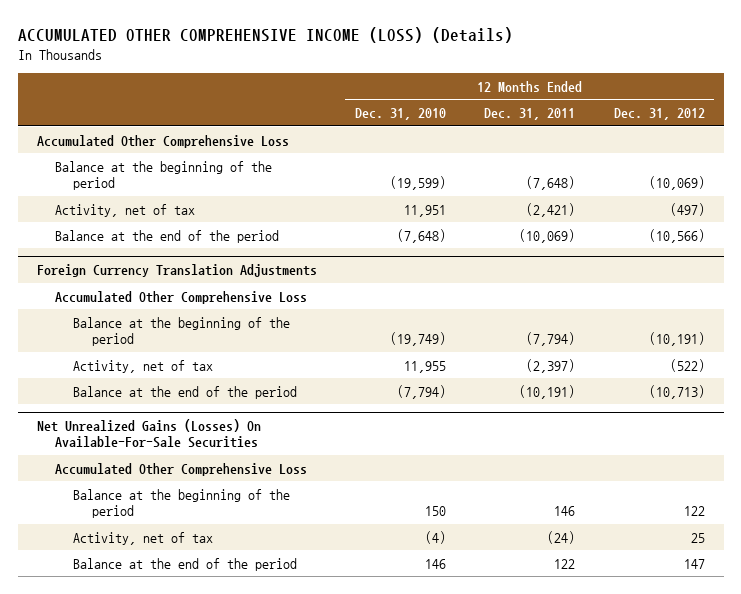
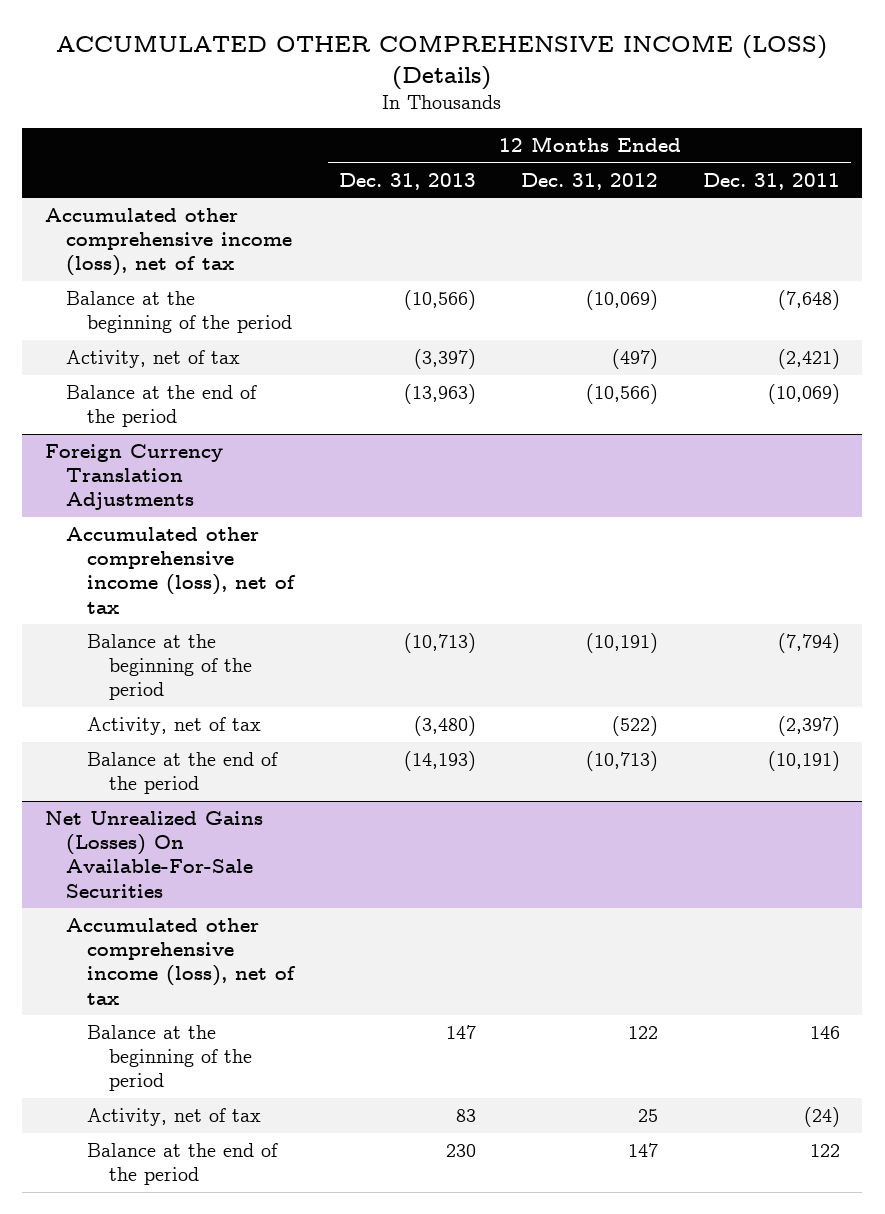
[354,108,446,121] Dec. 31, 2010 -> none
none -> [339,172,477,190] Dec. 31, 2013
[36,134,289,148] Accumulated Other Comprehensive Loss -> [44,208,293,277] Accumulated other comprehensive income (loss), net of tax
[54,290,307,304] Accumulated Other Comprehensive Loss -> [66,527,297,614] Accumulated other comprehensive income (loss), net of tax
[54,462,307,476] Accumulated Other Comprehensive Loss -> [66,918,297,1005] Accumulated other comprehensive income (loss), net of tax

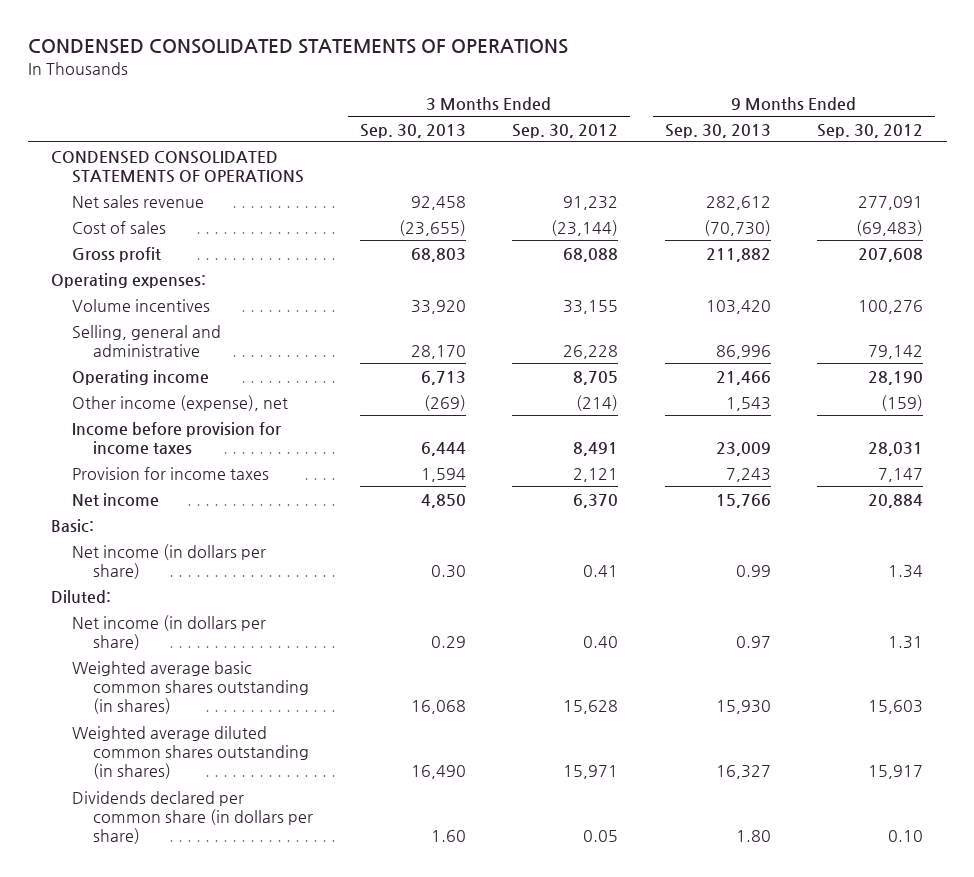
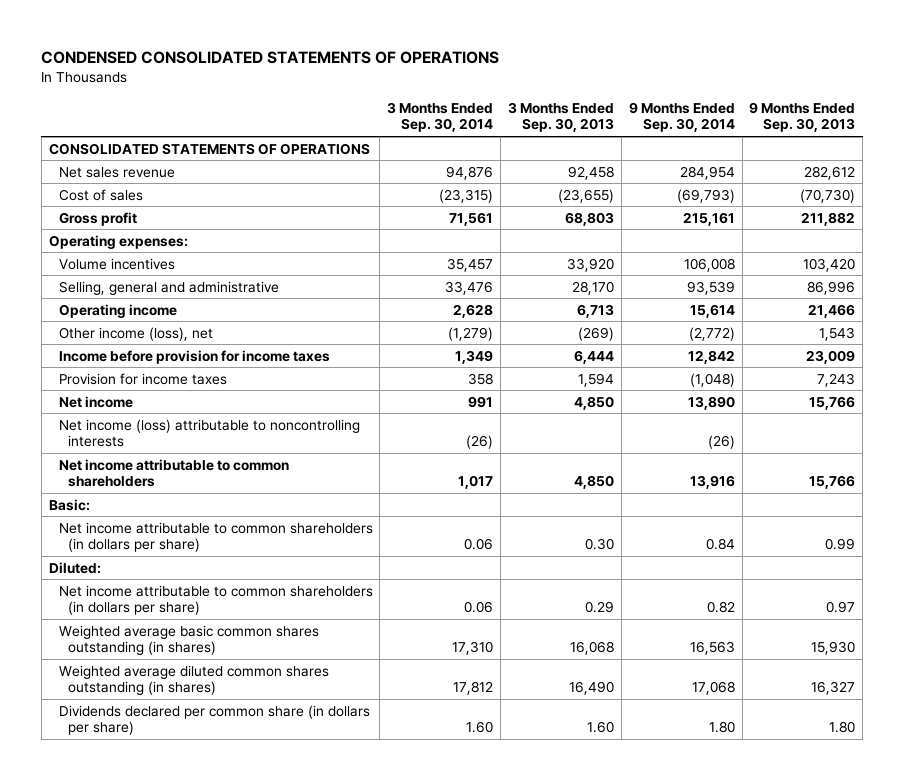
[512,123,619,138] Sep. 30, 2012 -> none
[817,123,924,138] Sep. 30, 2012 -> none
none -> [387,101,494,133] 3 Months Ended Sep. 30, 2014
none -> [628,101,735,133] 9 Months Ended Sep. 30, 2014
[50,150,304,183] CONDENSED CONSOLIDATED STATEMENTS OF OPERATIONS -> [48,142,370,155] CONSOLIDATED STATEMENTS OF OPERATIONS
[71,394,288,411] Other income (expense), net -> [58,326,213,341] Other income (loss), net
none -> [58,418,360,448] Net income (loss) attributable to noncontrolling interests
none -> [58,458,289,488] Net income attributable to common shareholders
[71,543,266,579] Net income (in dollars per share) -> [58,521,373,553] Net income attributable to common shareholders (in dollars per share)
[71,614,266,650] Net income (in dollars per share) -> [58,584,373,616] Net income attributable to common shareholders (in dollars per share)

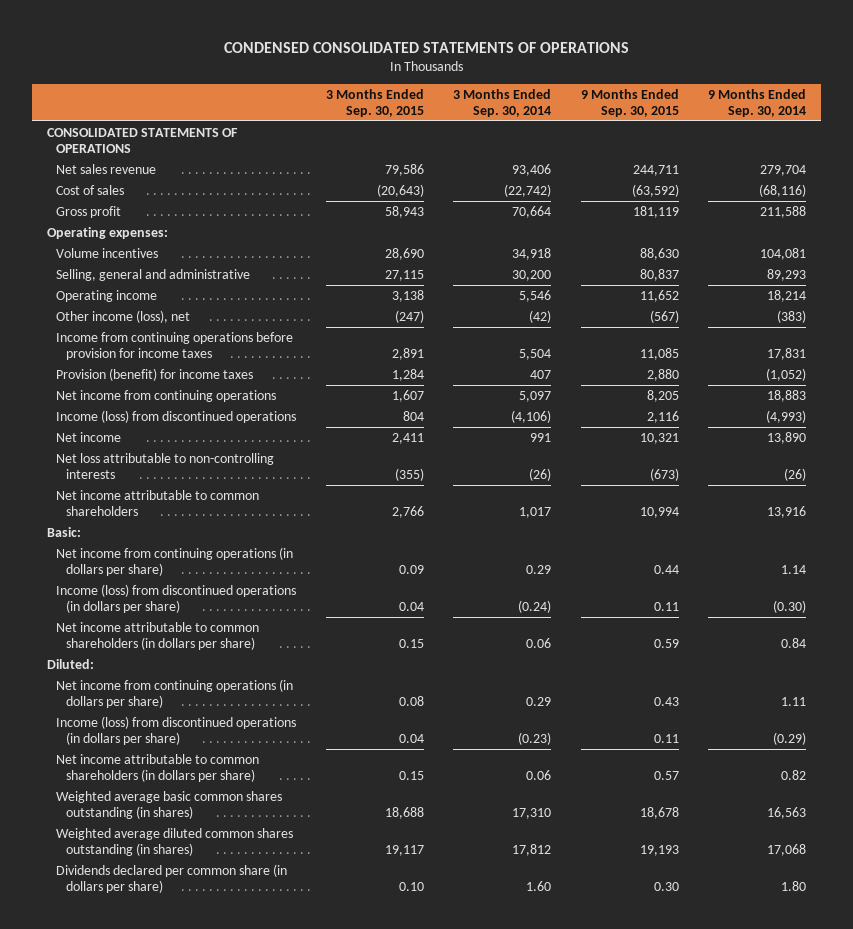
[507,101,614,133] 3 Months Ended Sep. 30, 2013 -> none
[749,101,856,133] 9 Months Ended Sep. 30, 2013 -> none
none -> [325,88,424,117] 3 Months Ended Sep. 30, 2015
none -> [580,88,679,117] 9 Months Ended Sep. 30, 2015
[446,165,494,180] 94,876 -> [512,163,552,176] 93,406
[679,165,735,180] 284,954 -> [760,164,807,176] 279,704
[439,188,494,203] (23,315) -> [504,183,552,197] (22,742)
[676,188,735,203] (69,793) -> [759,183,807,197] (68,116)
[449,211,494,226] 71,561 -> [512,205,552,218] 70,664
[682,211,735,226] 215,161 -> [760,205,807,218] 211,588
[447,257,494,272] 35,457 -> [512,247,552,260] 34,918
[683,257,735,272] 106,008 -> [760,247,807,260] 104,081
[445,280,494,295] 33,476 -> [512,269,552,281] 30,200
[686,280,735,295] 93,539 -> [767,268,807,281] 89,293
[453,303,494,318] 2,628 -> [519,289,552,302] 5,546
[689,303,735,318] 15,614 -> [767,289,807,302] 18,214
[448,326,494,341] (1,279) -> [529,309,552,323] (42)
[688,326,735,341] (2,772) -> [777,309,807,323] (383)
[58,349,330,364] Income before provision for income taxes -> [56,331,294,361] Income from continuing operations before provision for income taxes
[455,349,494,364] 1,349 -> [519,349,552,361] 5,504
[687,349,735,364] 12,842 -> [767,348,807,361] 17,831
[58,372,227,385] Provision for income taxes -> [56,367,254,381] Provision (benefit) for income taxes
[468,372,494,385] 358 -> [530,369,552,379] 407
[689,372,735,387] (1,048) -> [766,367,807,381] (1,052)
none -> [56,389,277,402] Net income from continuing operations
none -> [56,409,297,423] Income (loss) from discontinued operations
[58,418,360,448] Net income (loss) attributable to noncontrolling interests -> [56,452,275,480] Net loss attributable to non-controlling interests
none -> [56,546,294,577] Net income from continuing operations (in dollars per share)
none -> [56,583,297,614] Income (loss) from discontinued operations (in dollars per share)
none -> [56,678,294,709] Net income from continuing operations (in dollars per share)
none -> [56,715,297,746] Income (loss) from discontinued operations (in dollars per share)

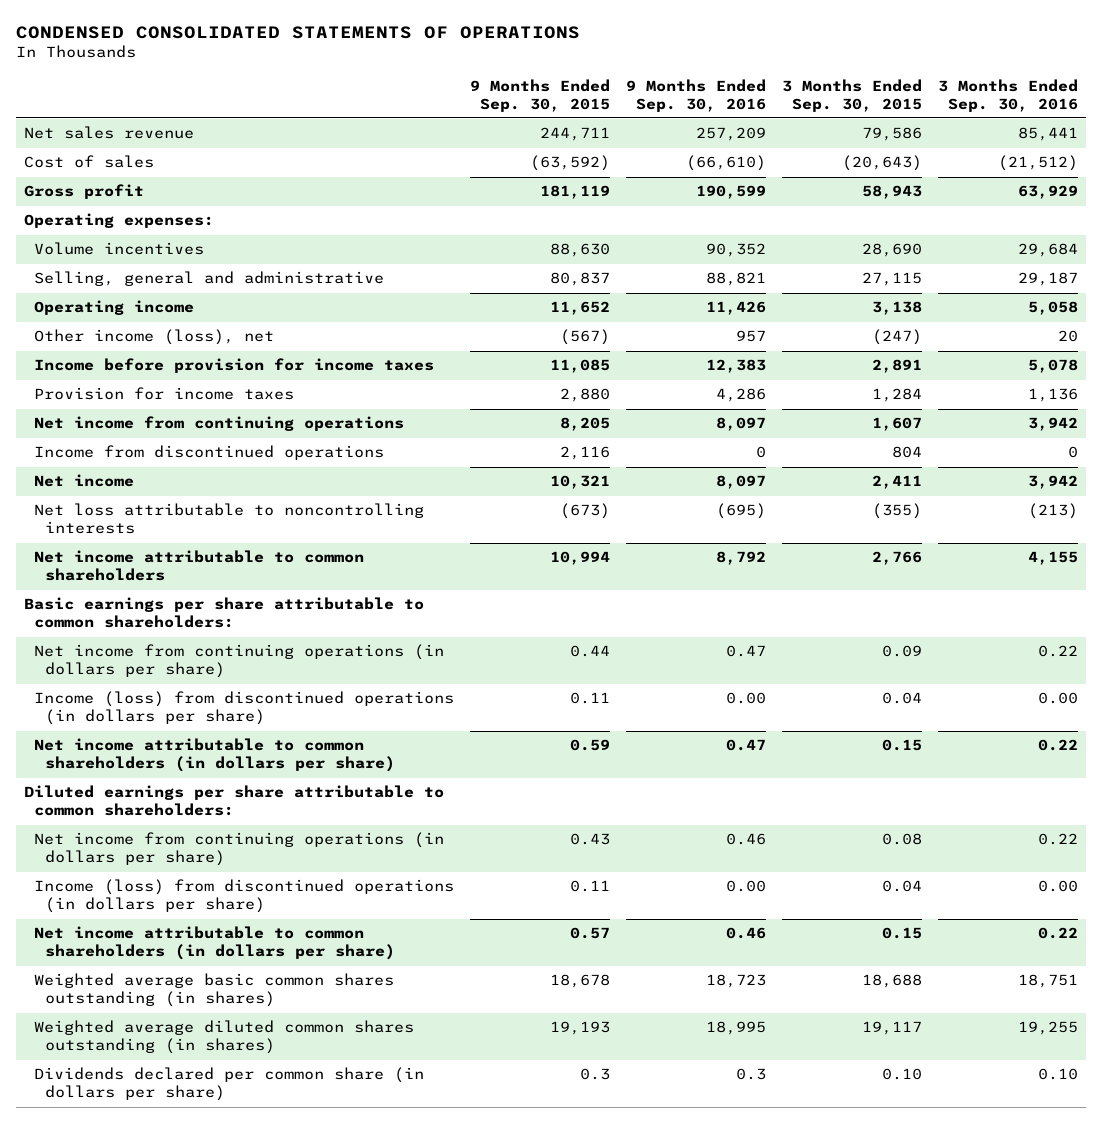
[453,88,552,117] 3 Months Ended Sep. 30, 2014 -> none
[708,88,807,117] 9 Months Ended Sep. 30, 2014 -> none
none -> [626,78,767,112] 9 Months Ended Sep. 30, 2016
none -> [938,78,1079,112] 3 Months Ended Sep. 30, 2016
[46,127,238,154] CONSOLIDATED STATEMENTS OF OPERATIONS -> none
[56,331,294,361] Income from continuing operations before provision for income taxes -> [34,358,435,374] Income before provision for income taxes
[56,367,254,381] Provision (benefit) for income taxes -> [34,387,295,401] Provision for income taxes
[56,409,297,423] Income (loss) from discontinued operations -> [34,445,385,461] Income from discontinued operations
[56,452,275,480] Net loss attributable to non-controlling interests -> [34,503,425,535] Net loss attributable to noncontrolling interests
[46,526,81,537] Basic: -> [23,597,424,629] Basic earnings per share attributable to common shareholders:
[46,658,94,669] Diluted: -> [23,785,444,817] Diluted earnings per share attributable to common shareholders:
[653,882,679,892] 0.30 -> [580,1068,611,1081] 0.3

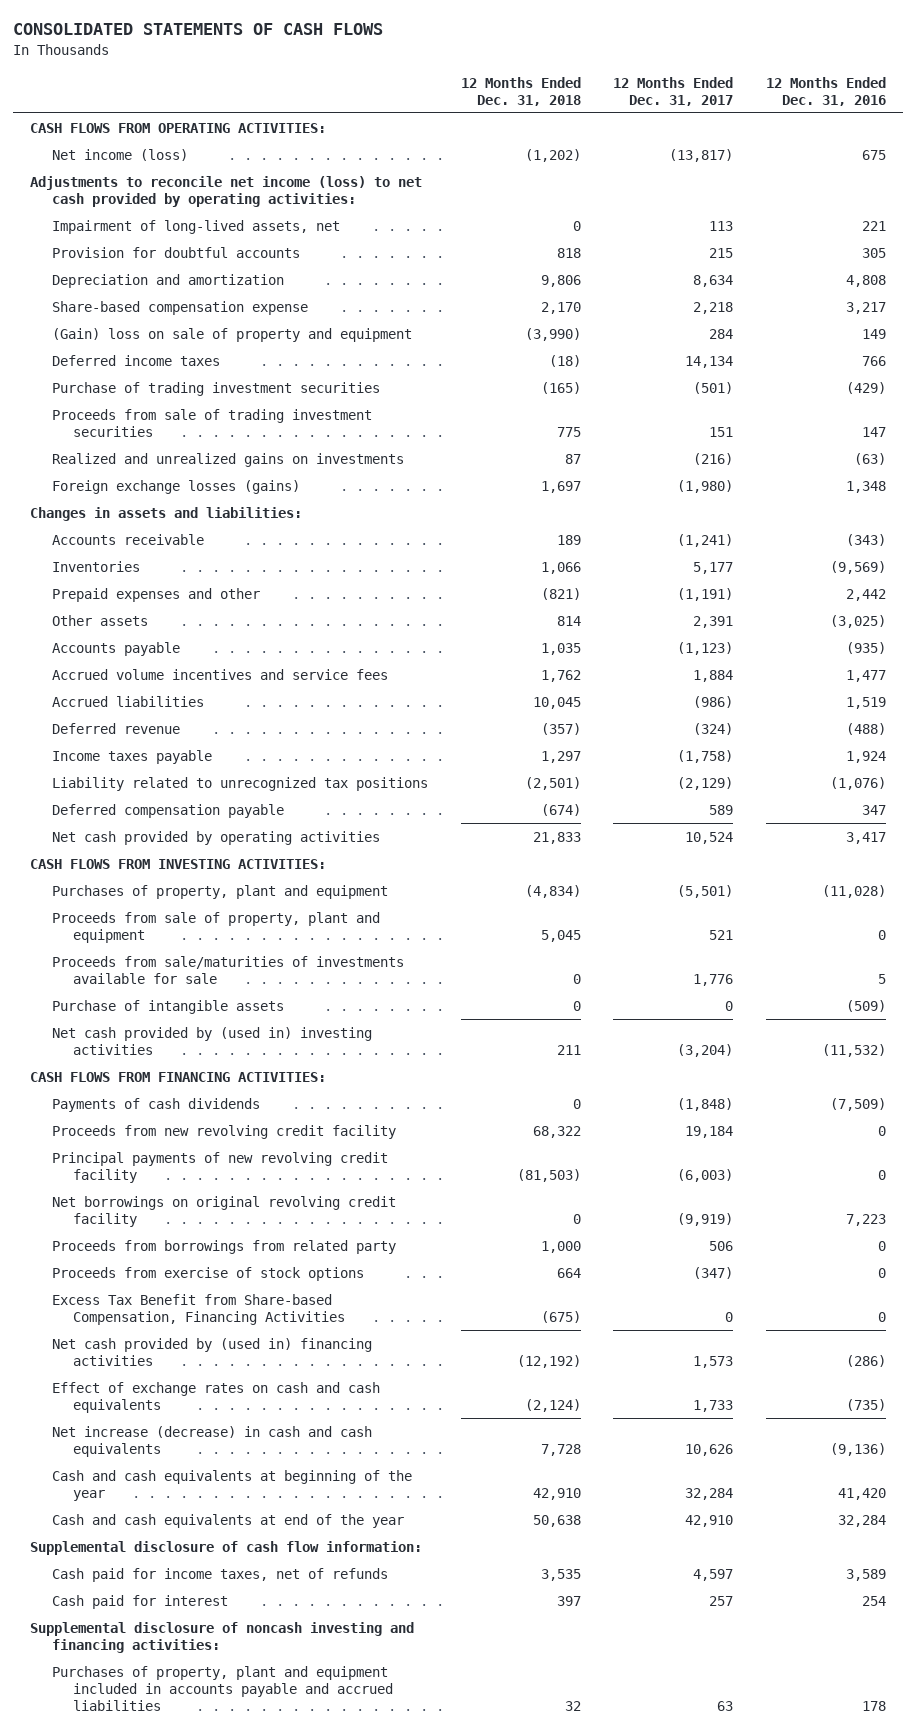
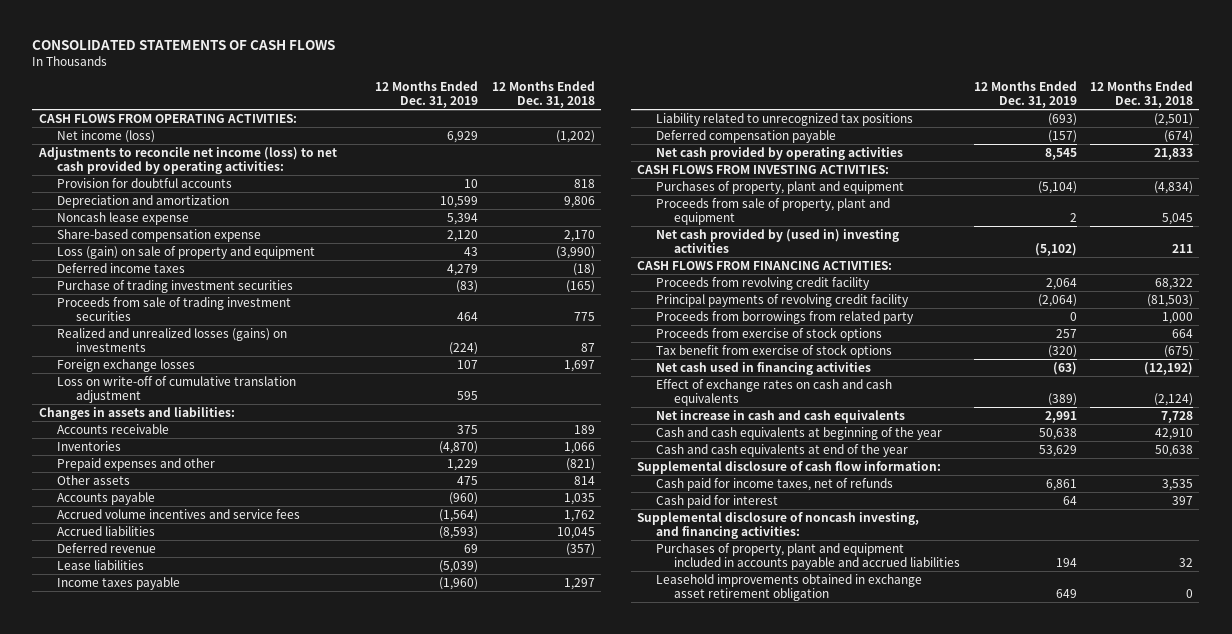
[613,76,734,106] 12 Months Ended Dec. 31, 2017 -> none
[766,76,887,106] 12 Months Ended Dec. 31, 2016 -> none
none -> [375,81,479,109] 12 Months Ended Dec. 31, 2019
[51,219,340,234] Impairment of long-lived assets, net -> none
none -> [57,211,190,225] Noncash lease expense
[51,327,412,342] (Gain) loss on sale of property and equipment -> [57,245,316,259] Loss (gain) on sale of property and equipment
[51,452,404,467] Realized and unrealized gains on investments -> [57,327,288,352] Realized and unrealized losses (gains) on investments
[51,479,300,494] Foreign exchange losses (gains) -> [57,358,196,372] Foreign exchange losses
none -> [57,375,297,403] Loss on write-off of cumulative translation adjustment
none -> [57,559,145,570] Lease liabilities
[51,955,404,984] Proceeds from sale/maturities of investments available for sale -> none
[51,999,284,1014] Purchase of intangible assets -> none
[51,1097,260,1112] Payments of cash dividends -> none
[51,1195,396,1227] Net borrowings on original revolving credit facility -> none
[51,1124,396,1139] Proceeds from new revolving credit facility -> [655,276,870,290] Proceeds from revolving credit facility
[51,1151,388,1183] Principal payments of new revolving credit facility -> [655,293,909,307] Principal payments of revolving credit facility
[51,1293,346,1325] Excess Tax Benefit from Share-based Compensation, Financing Activities -> [655,343,892,358] Tax benefit from exercise of stock options
[51,1337,372,1366] Net cash provided by (used in) financing activities -> [655,361,871,375] Net cash used in financing activities
[51,1425,372,1457] Net increase (decrease) in cash and cash equivalents -> [655,409,905,423] Net increase in cash and cash equivalents
[29,1621,414,1653] Supplemental disclosure of noncash investing and financing activities: -> [637,511,920,539] Supplemental disclosure of noncash investing, and financing activities:
none -> [655,573,922,601] Leasehold improvements obtained in exchange asset retirement obligation

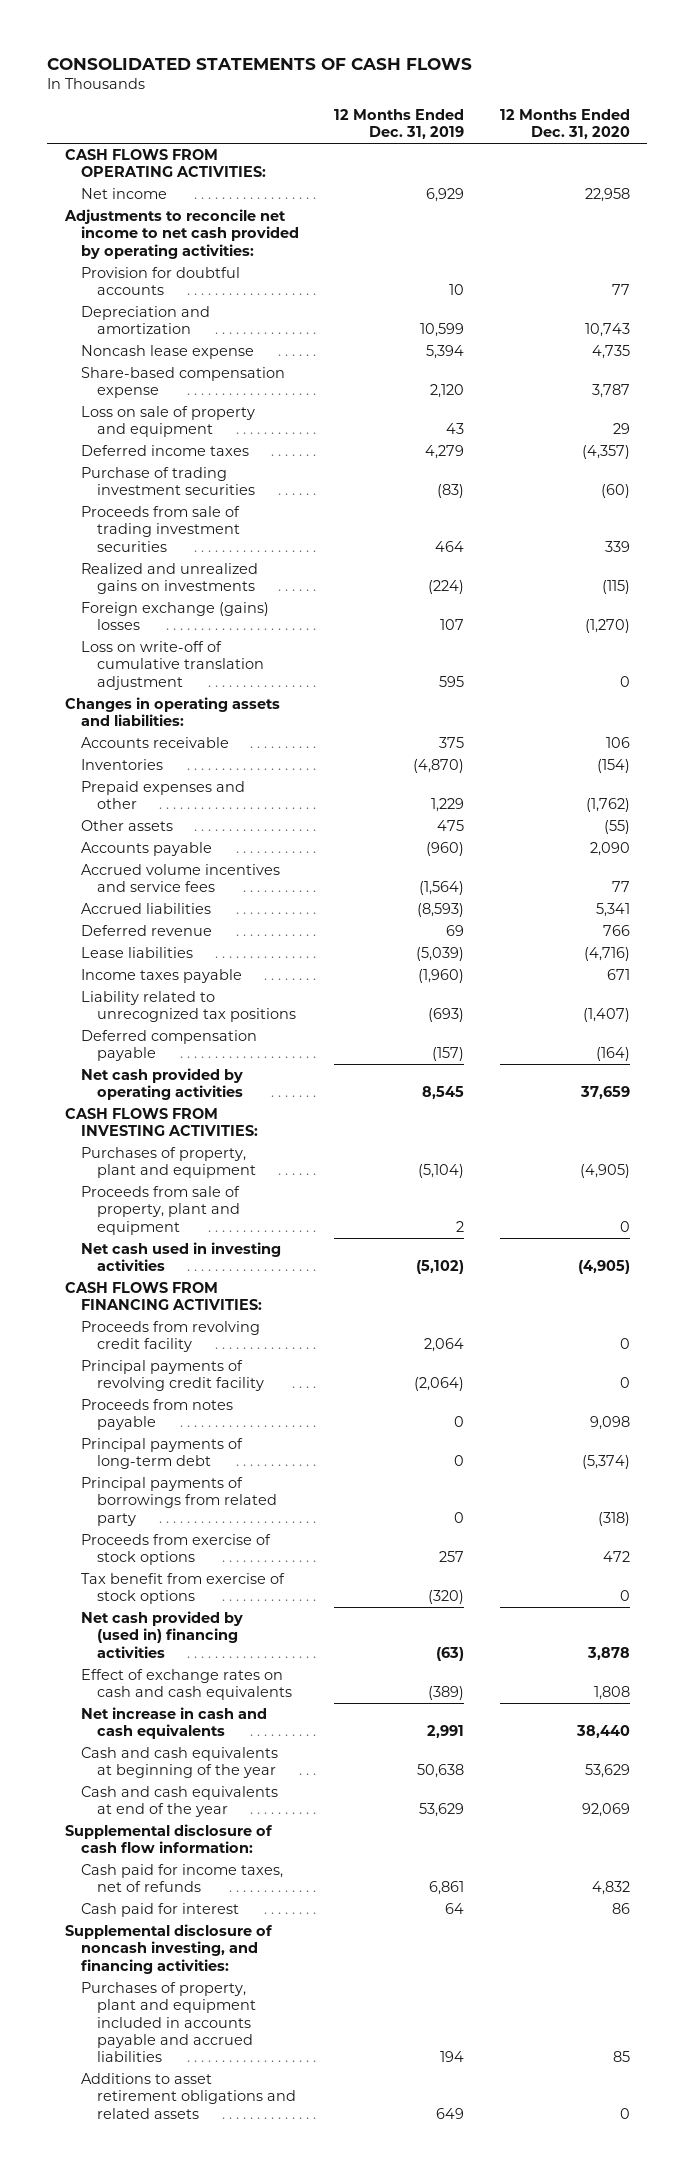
[491,81,595,109] 12 Months Ended Dec. 31, 2018 -> none
none -> [499,108,630,140] 12 Months Ended Dec. 31, 2020
[57,129,156,143] Net income (loss) -> [80,188,167,200] Net income
[37,146,337,174] Adjustments to reconcile net income (loss) to net cash provided by operating activities: -> [63,209,299,259] Adjustments to reconcile net income to net cash provided by operating activities:
[57,245,316,259] Loss (gain) on sale of property and equipment -> [80,406,255,438] Loss on sale of property and equipment
[57,327,288,352] Realized and unrealized losses (gains) on investments -> [80,563,258,595] Realized and unrealized gains on investments
[57,358,196,372] Foreign exchange losses -> [80,602,269,631] Foreign exchange (gains) losses
[38,406,235,420] Changes in assets and liabilities: -> [64,697,280,727] Changes in operating assets and liabilities:
[655,228,899,253] Net cash provided by (used in) investing activities -> [80,1242,281,1272] Net cash used in investing activities
none -> [80,1399,233,1431] Proceeds from notes payable
none -> [80,1438,243,1470] Principal payments of long-term debt
[655,310,914,324] Proceeds from borrowings from related party -> [80,1477,277,1526] Principal payments of borrowings from related party
[655,361,871,375] Net cash used in financing activities -> [80,1611,243,1658] Net cash provided by (used in) financing activities
[655,573,922,601] Leasehold improvements obtained in exchange asset retirement obligation -> [80,2073,296,2119] Additions to asset retirement obligations and related assets

